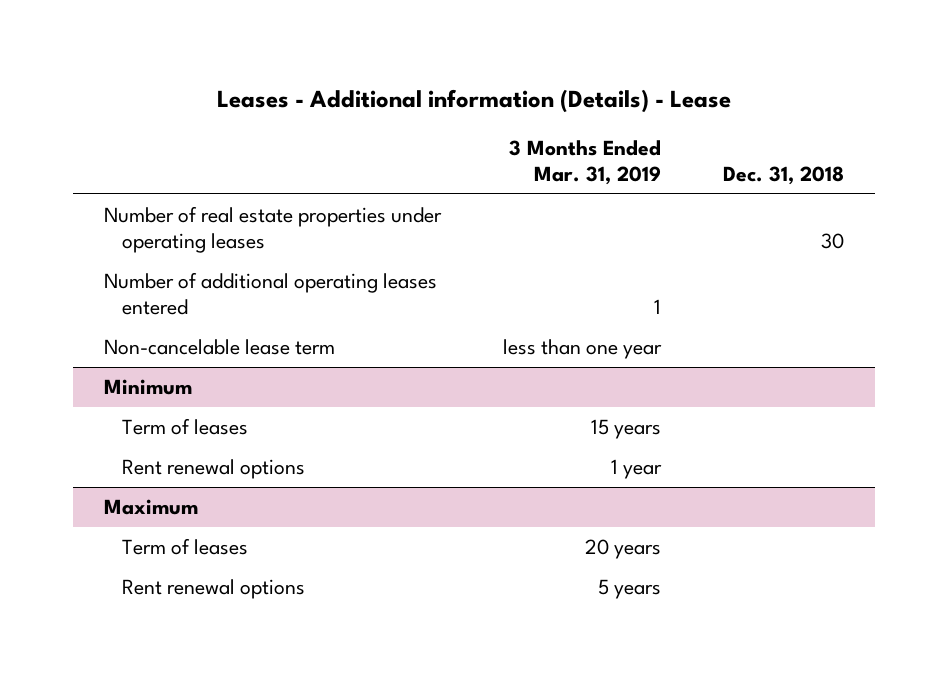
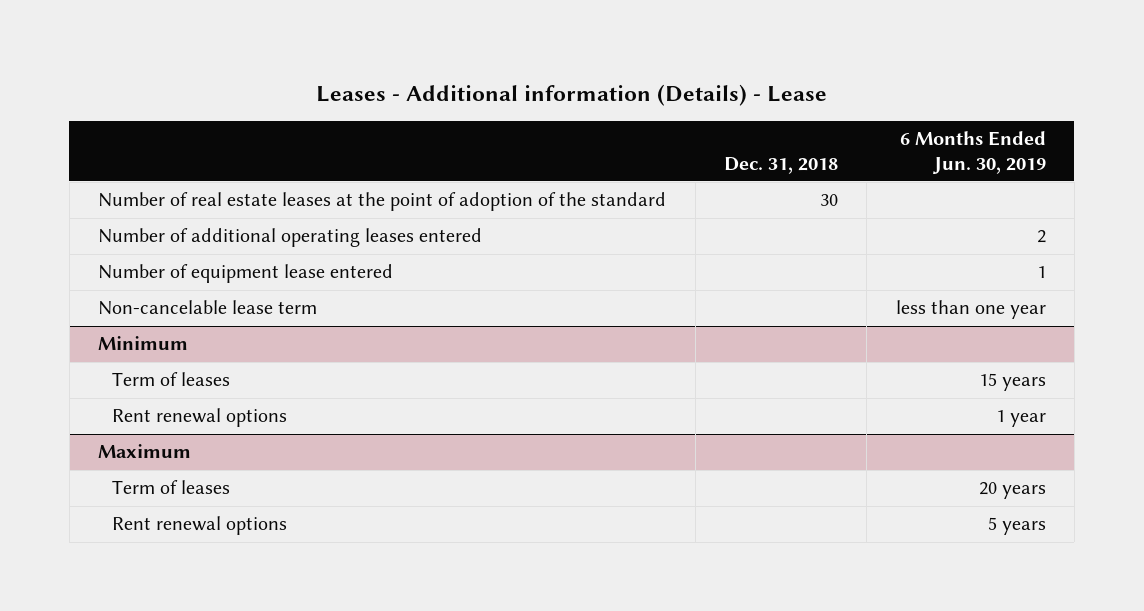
[509,140,662,185] 3 Months Ended Mar. 31, 2019 -> none
none -> [899,131,1046,174] 6 Months Ended Jun. 30, 2019
[104,206,443,253] Number of real estate properties under operating leases -> none
none -> [98,192,667,212] Number of real estate leases at the point of adoption of the standard
none -> [98,264,394,284] Number of equipment lease entered

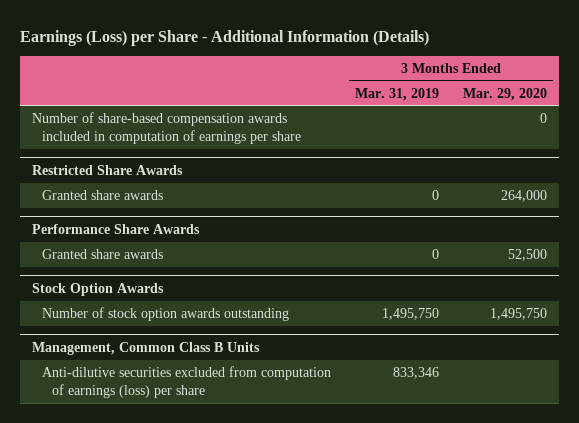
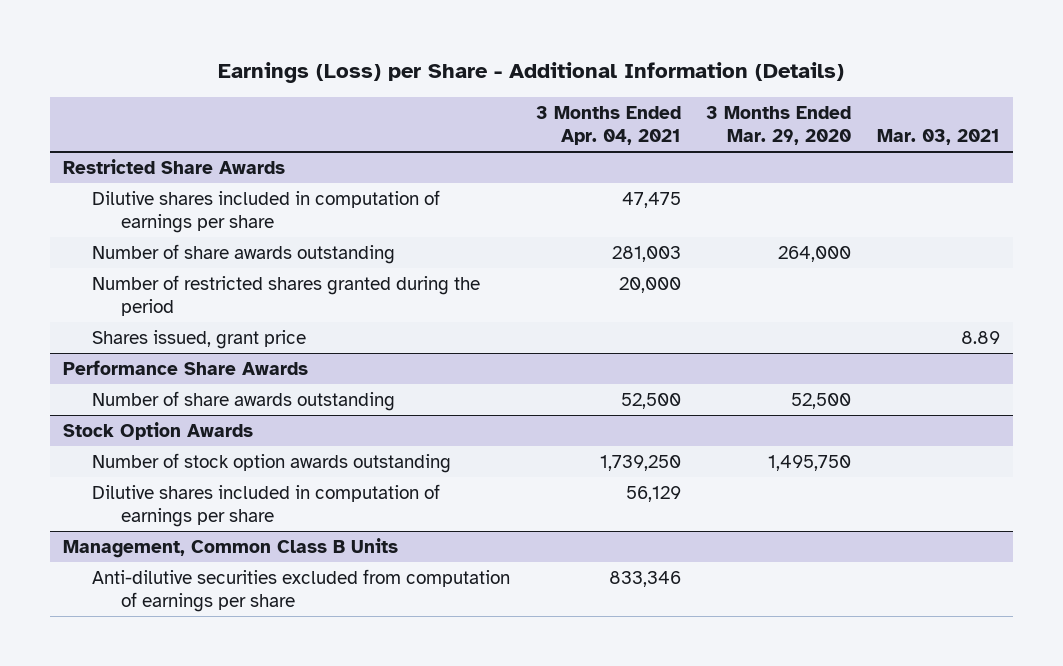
[355,87,440,101] Mar. 31, 2019 -> none
none -> [535,105,681,146] 3 Months Ended Apr. 04, 2021
none -> [877,129,1001,146] Mar. 03, 2021
[32,111,302,144] Number of share-based compensation awards included in computation of earnings per share -> none
none -> [91,189,440,234] Dilutive shares included in computation of earnings per share
[42,189,164,200] Granted share awards -> [91,243,395,264] Number of share awards outstanding
none -> [91,274,480,317] Number of restricted shares granted during the period
none -> [91,329,306,349] Shares issued, grant price
[42,248,164,259] Granted share awards -> [91,390,395,411] Number of share awards outstanding
none -> [91,483,440,528] Dilutive shares included in computation of earnings per share
[42,365,332,398] Anti-dilutive securities excluded from computation of earnings (loss) per share -> [91,568,510,613] Anti-dilutive securities excluded from computation of earnings per share

